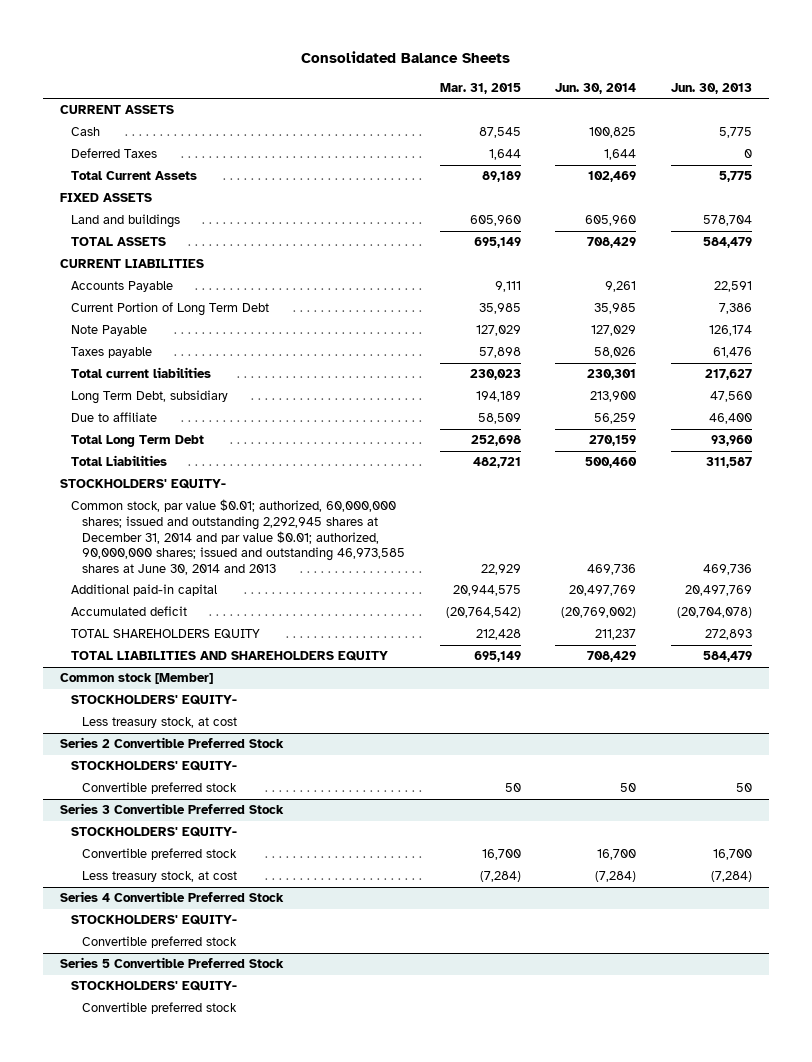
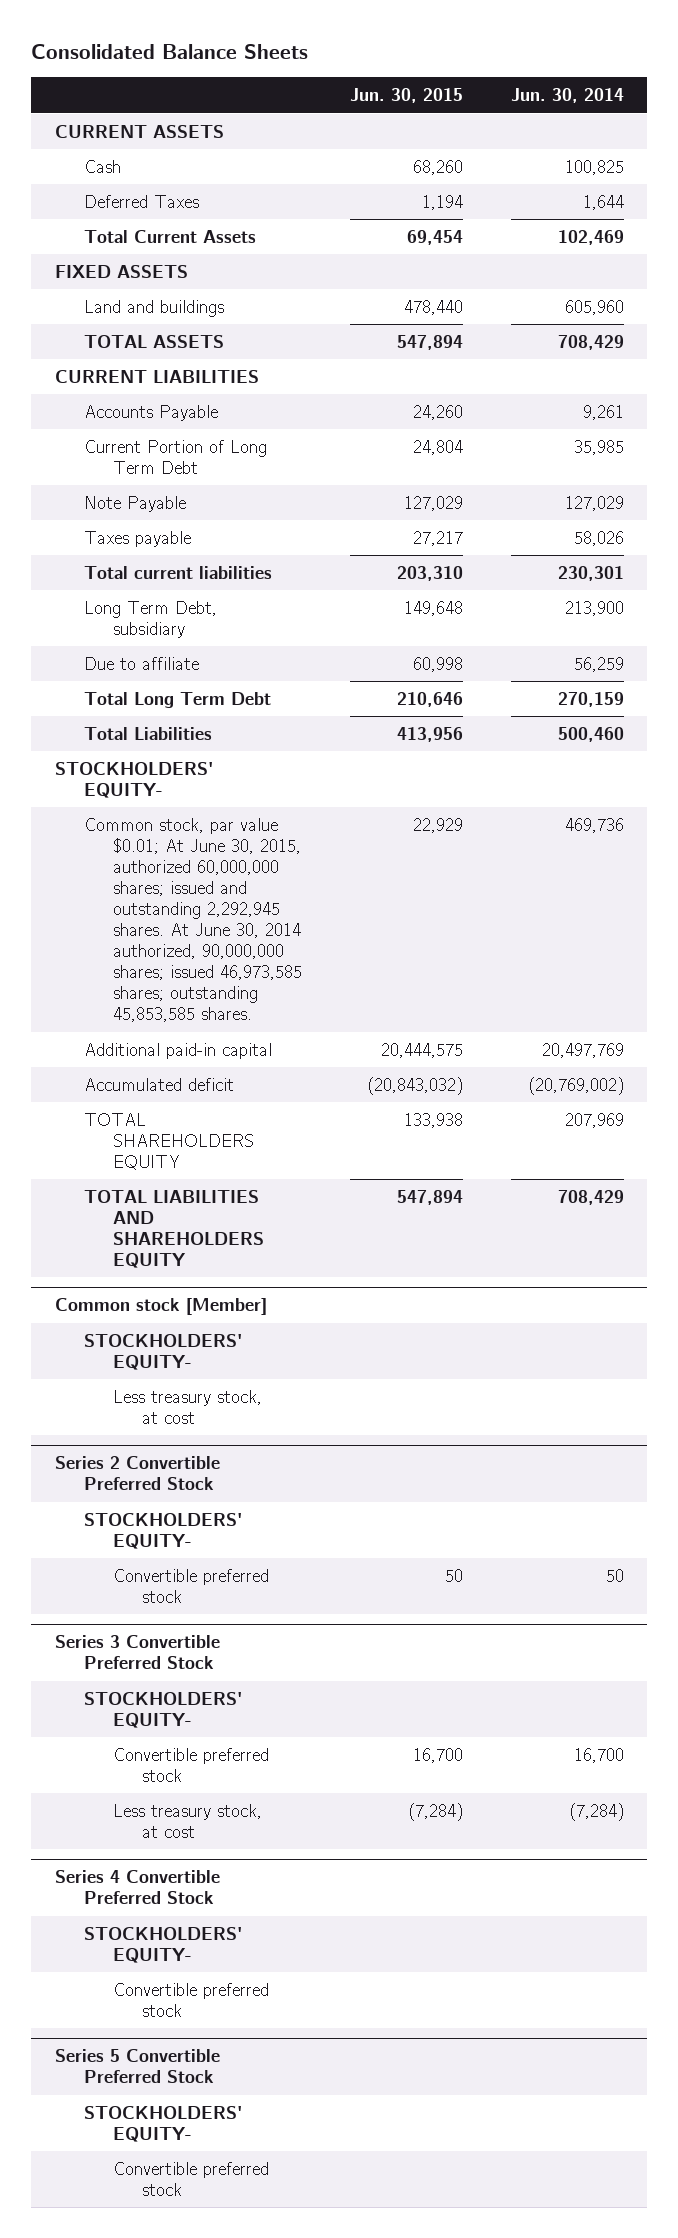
[439,82,521,94] Mar. 31, 2015 -> none
[670,82,752,94] Jun. 30, 2013 -> none
none -> [349,88,463,104] Jun. 30, 2015
[71,499,406,575] Common stock, par value $0.01; authorized, 60,000,000 shares; issued and outstanding 2,292,945 shares at December 31, 2014 and par value $0.01; authorized, 90,000,000 shares; issued and outstanding 46,973,585 shares at June 30, 2014 and 2013 -> [83,817,302,1023] Common stock, par value $0.01; At June 30, 2015, authorized 60,000,000 shares; issued and outstanding 2,292,945 shares. At June 30, 2014 authorized, 90,000,000 shares; issued 46,973,585 shares; outstanding 45,853,585 shares.
[595,629,637,641] 211,237 -> [564,1112,624,1128] 207,969

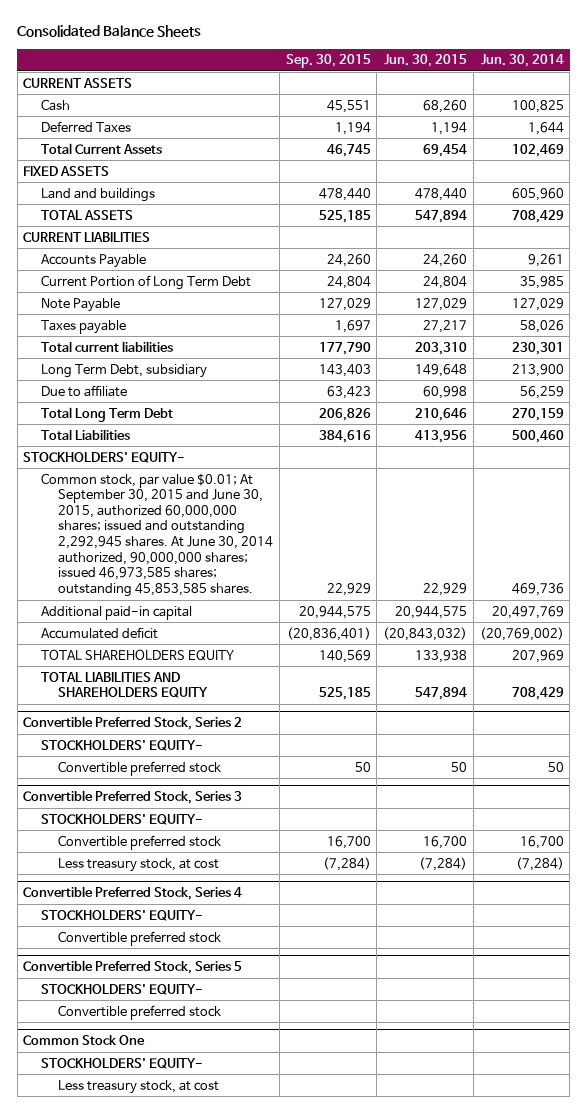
none -> [285,54,371,69] Sep. 30, 2015
[83,817,302,1023] Common stock, par value $0.01; At June 30, 2015, authorized 60,000,000 shares; issued and outstanding 2,292,945 shares. At June 30, 2014 authorized, 90,000,000 shares; issued 46,973,585 shares; outstanding 45,853,585 shares. -> [40,472,274,598] Common stock, par value $0.01; At September 30, 2015 and June 30, 2015, authorized 60,000,000 shares; issued and outstanding 2,292,945 shares. At June 30, 2014 authorized, 90,000,000 shares; issued 46,973,585 shares; outstanding 45,853,585 shares.
[380,1042,463,1058] 20,444,575 -> [395,605,468,619] 20,944,575
[54,1298,267,1316] Common stock [Member] -> none
[83,1333,243,1370] STOCKHOLDERS' EQUITY- -> none
[112,1389,262,1424] Less treasury stock, at cost -> none
[54,1456,220,1491] Series 2 Convertible Preferred Stock -> [23,716,243,731] Convertible Preferred Stock, Series 2
[54,1635,220,1670] Series 3 Convertible Preferred Stock -> [23,790,243,805] Convertible Preferred Stock, Series 3
[54,1870,220,1905] Series 4 Convertible Preferred Stock -> [23,886,243,901] Convertible Preferred Stock, Series 4
[54,2049,220,2084] Series 5 Convertible Preferred Stock -> [23,960,243,975] Convertible Preferred Stock, Series 5
none -> [23,1035,146,1046] Common Stock One
none -> [40,1057,203,1069] STOCKHOLDERS' EQUITY-
none -> [58,1079,220,1094] Less treasury stock, at cost

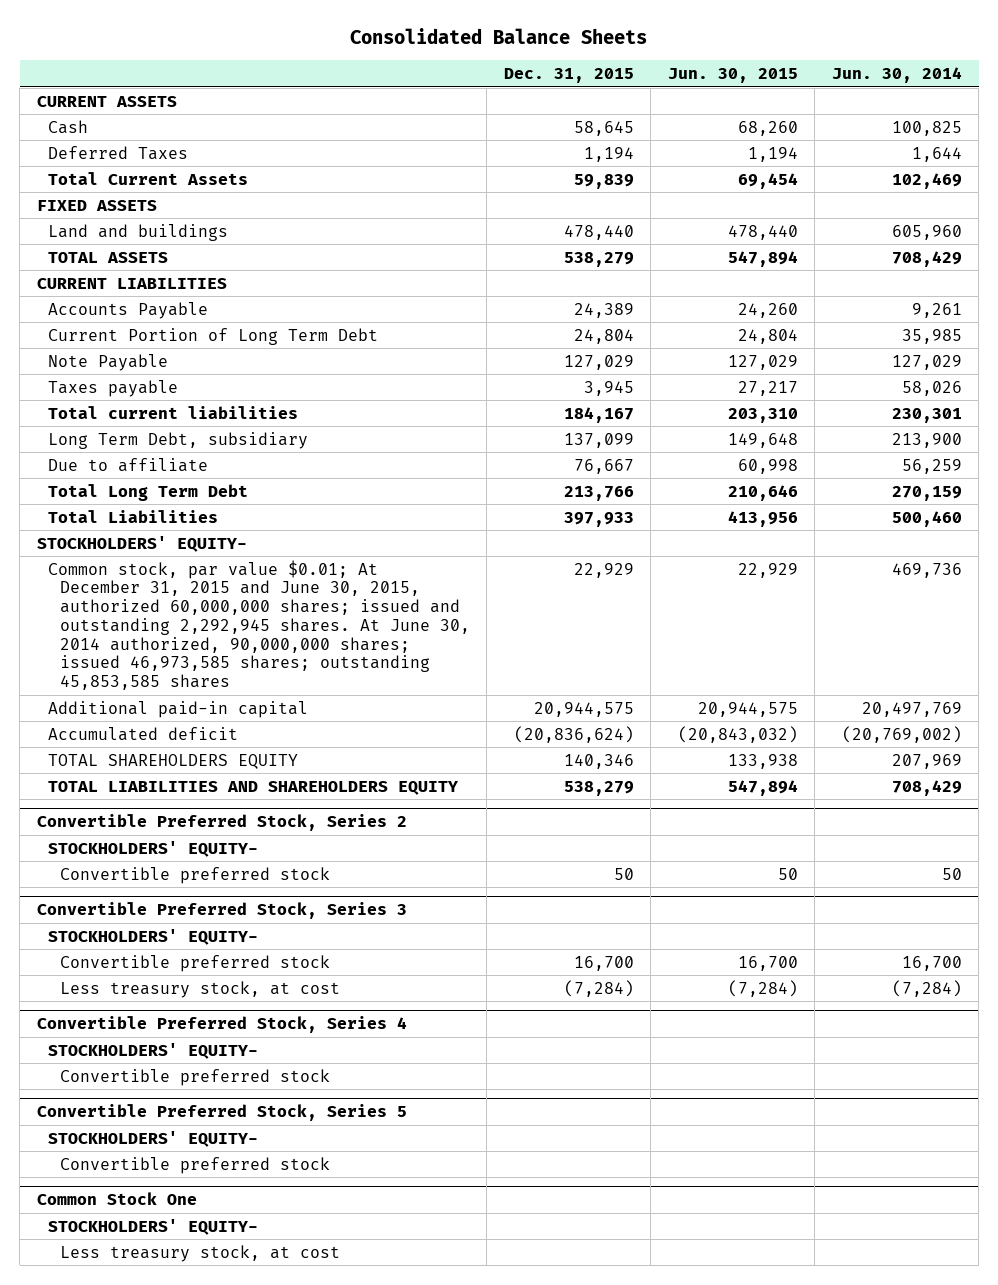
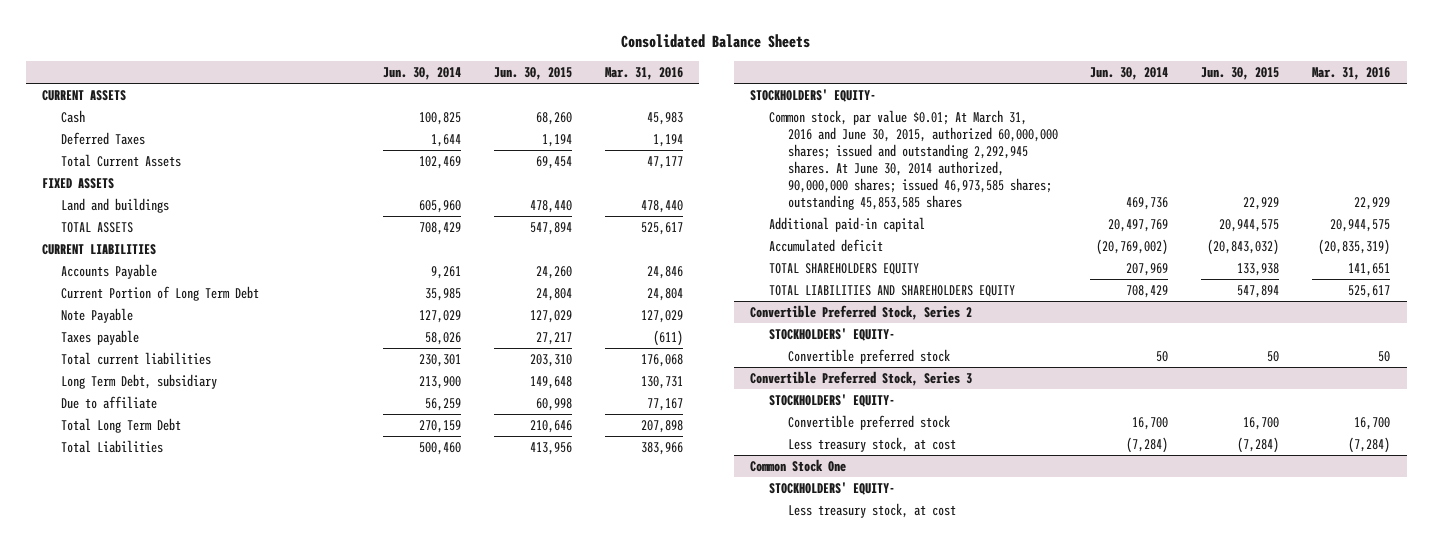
[503,68,634,84] Dec. 31, 2015 -> none
none -> [604,67,683,81] Mar. 31, 2016
[48,559,470,691] Common stock, par value $0.01; At December 31, 2015 and June 30, 2015, authorized 60,000,000 shares; issued and outstanding 2,292,945 shares. At June 30, 2014 authorized, 90,000,000 shares; issued 46,973,585 shares; outstanding 45,853,585 shares -> [768,109,1058,210] Common stock, par value $0.01; At March 31, 2016 and June 30, 2015, authorized 60,000,000 shares; issued and outstanding 2,292,945 shares. At June 30, 2014 authorized, 90,000,000 shares; issued 46,973,585 shares; outstanding 45,853,585 shares
[36,1016,407,1034] Convertible Preferred Stock, Series 4 -> none
[48,1042,259,1059] STOCKHOLDERS' EQUITY- -> none
[59,1068,330,1086] Convertible preferred stock -> none
[36,1104,407,1122] Convertible Preferred Stock, Series 5 -> none
[48,1130,259,1147] STOCKHOLDERS' EQUITY- -> none
[59,1156,330,1174] Convertible preferred stock -> none

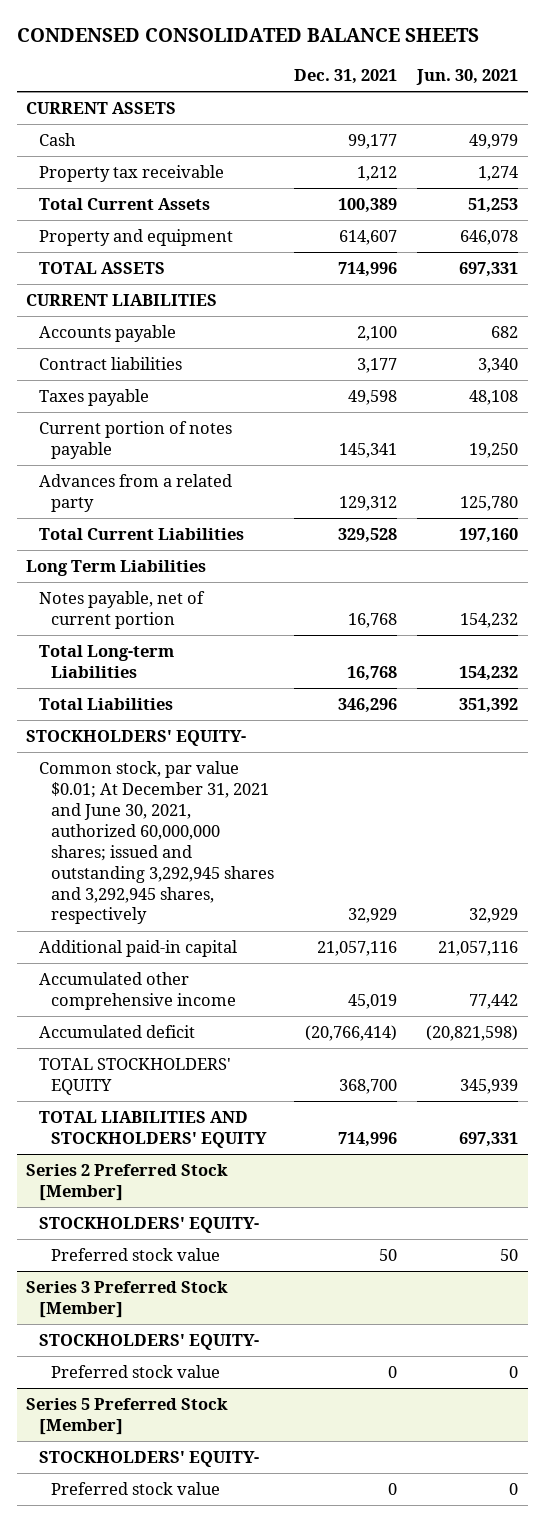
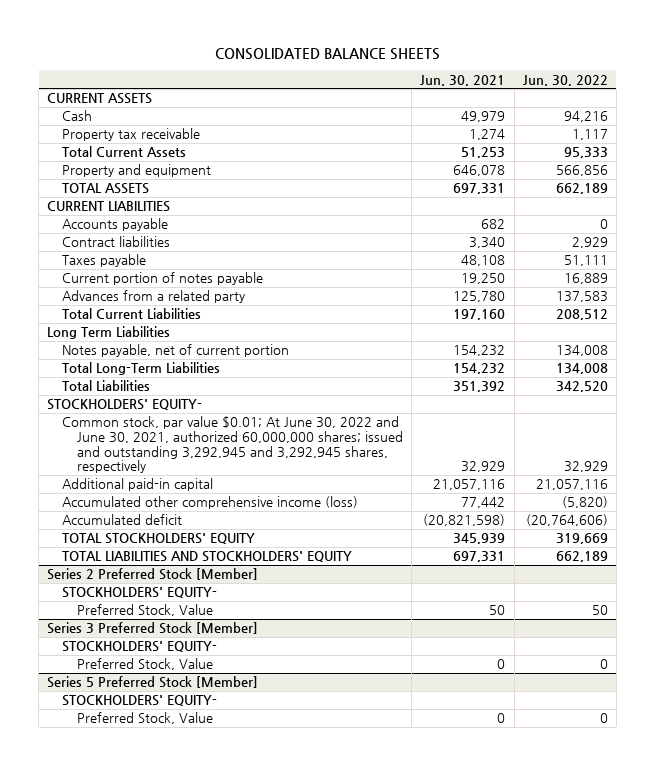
[16,28,479,43] CONDENSED CONSOLIDATED BALANCE SHEETS -> [214,47,440,60] CONSOLIDATED BALANCE SHEETS
[294,69,398,85] Dec. 31, 2021 -> none
none -> [522,74,608,86] Jun. 30, 2022
[38,645,174,679] Total Long-term Liabilities -> [62,362,221,376] Total Long-Term Liabilities
[38,761,275,925] Common stock, par value $0.01; At December 31, 2021 and June 30, 2021, authorized 60,000,000 shares; issued and outstanding 3,292,945 shares and 3,292,945 shares, respectively -> [62,416,403,474] Common stock, par value $0.01; At June 30, 2022 and June 30, 2021, authorized 60,000,000 shares; issued and outstanding 3,292,945 and 3,292,945 shares, respectively
[38,972,237,1011] Accumulated other comprehensive income -> [62,496,359,510] Accumulated other comprehensive income (loss)
[51,1248,221,1262] Preferred stock value -> [76,604,213,617] Preferred Stock, Value
[51,1365,221,1379] Preferred stock value -> [76,658,213,671] Preferred Stock, Value
[51,1482,221,1496] Preferred stock value -> [76,712,213,725] Preferred Stock, Value

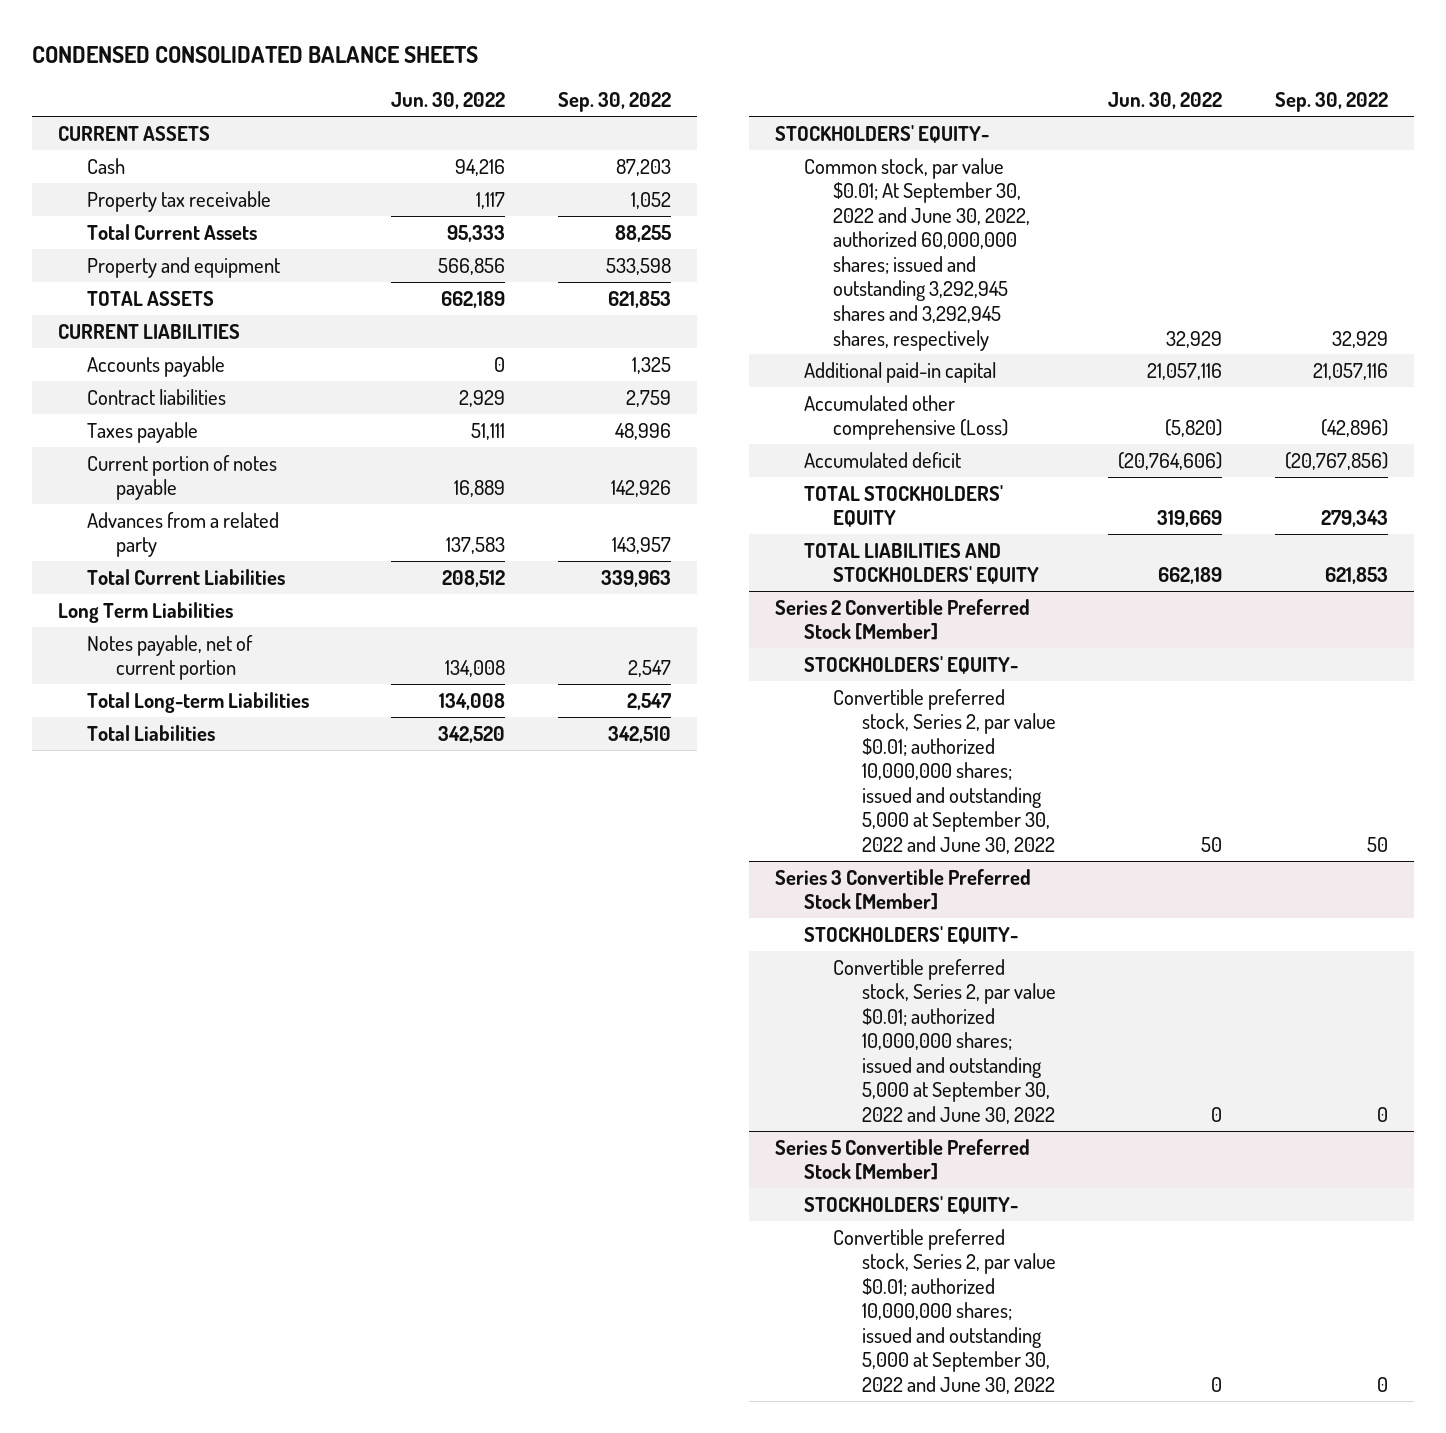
[214,47,440,60] CONSOLIDATED BALANCE SHEETS -> [31,46,478,64] CONDENSED CONSOLIDATED BALANCE SHEETS
[420,74,506,86] Jun. 30, 2021 -> none
none -> [558,92,672,113] Sep. 30, 2022
[62,362,221,376] Total Long-Term Liabilities -> [86,691,309,713] Total Long-term Liabilities
[62,416,403,474] Common stock, par value $0.01; At June 30, 2022 and June 30, 2021, authorized 60,000,000 shares; issued and outstanding 3,292,945 and 3,292,945 shares, respectively -> [803,157,1030,351] Common stock, par value $0.01; At September 30, 2022 and June 30, 2022, authorized 60,000,000 shares; issued and outstanding 3,292,945 shares and 3,292,945 shares, respectively
[62,496,359,510] Accumulated other comprehensive income (loss) -> [803,394,1008,441] Accumulated other comprehensive (Loss)
[47,568,259,581] Series 2 Preferred Stock [Member] -> [774,598,1030,641] Series 2 Convertible Preferred Stock [Member]
[76,604,213,617] Preferred Stock, Value -> [832,688,1056,854] Convertible preferred stock, Series 2, par value $0.01; authorized 10,000,000 shares; issued and outstanding 5,000 at September 30, 2022 and June 30, 2022
[47,622,259,635] Series 3 Preferred Stock [Member] -> [774,868,1031,911] Series 3 Convertible Preferred Stock [Member]
[76,658,213,671] Preferred Stock, Value -> [832,958,1056,1124] Convertible preferred stock, Series 2, par value $0.01; authorized 10,000,000 shares; issued and outstanding 5,000 at September 30, 2022 and June 30, 2022
[47,676,259,689] Series 5 Preferred Stock [Member] -> [774,1138,1030,1181] Series 5 Convertible Preferred Stock [Member]
[76,712,213,725] Preferred Stock, Value -> [832,1228,1056,1394] Convertible preferred stock, Series 2, par value $0.01; authorized 10,000,000 shares; issued and outstanding 5,000 at September 30, 2022 and June 30, 2022

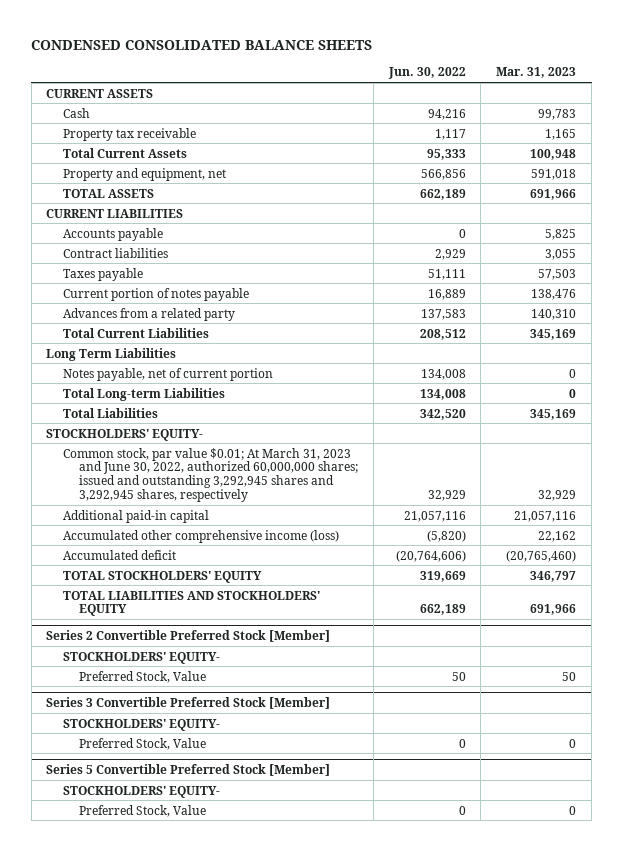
[558,92,672,113] Sep. 30, 2022 -> none
none -> [496,67,577,79] Mar. 31, 2023
[86,256,280,278] Property and equipment -> [62,167,226,181] Property and equipment, net
[803,157,1030,351] Common stock, par value $0.01; At September 30, 2022 and June 30, 2022, authorized 60,000,000 shares; issued and outstanding 3,292,945 shares and 3,292,945 shares, respectively -> [62,447,358,502] Common stock, par value $0.01; At March 31, 2023 and June 30, 2022, authorized 60,000,000 shares; issued and outstanding 3,292,945 shares and 3,292,945 shares, respectively
[803,394,1008,441] Accumulated other comprehensive (Loss) -> [62,529,339,543] Accumulated other comprehensive income (loss)
[832,688,1056,854] Convertible preferred stock, Series 2, par value $0.01; authorized 10,000,000 shares; issued and outstanding 5,000 at September 30, 2022 and June 30, 2022 -> [78,670,206,683] Preferred Stock, Value
[832,958,1056,1124] Convertible preferred stock, Series 2, par value $0.01; authorized 10,000,000 shares; issued and outstanding 5,000 at September 30, 2022 and June 30, 2022 -> [78,737,206,750] Preferred Stock, Value
[832,1228,1056,1394] Convertible preferred stock, Series 2, par value $0.01; authorized 10,000,000 shares; issued and outstanding 5,000 at September 30, 2022 and June 30, 2022 -> [78,804,206,817] Preferred Stock, Value

